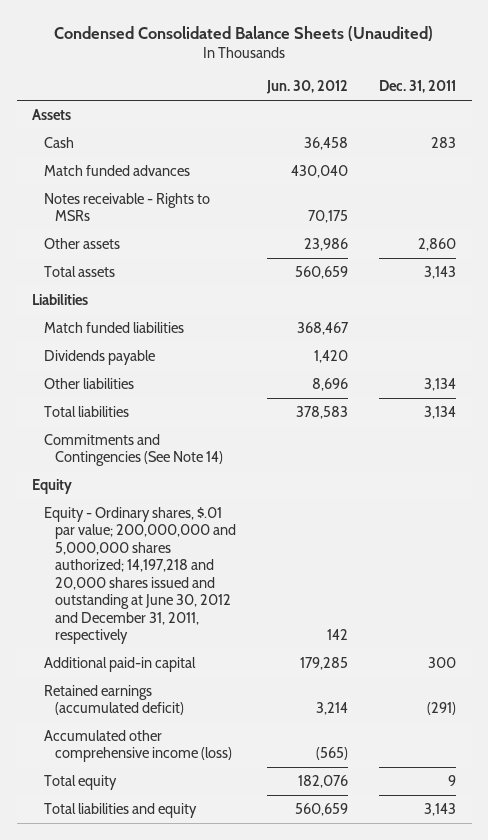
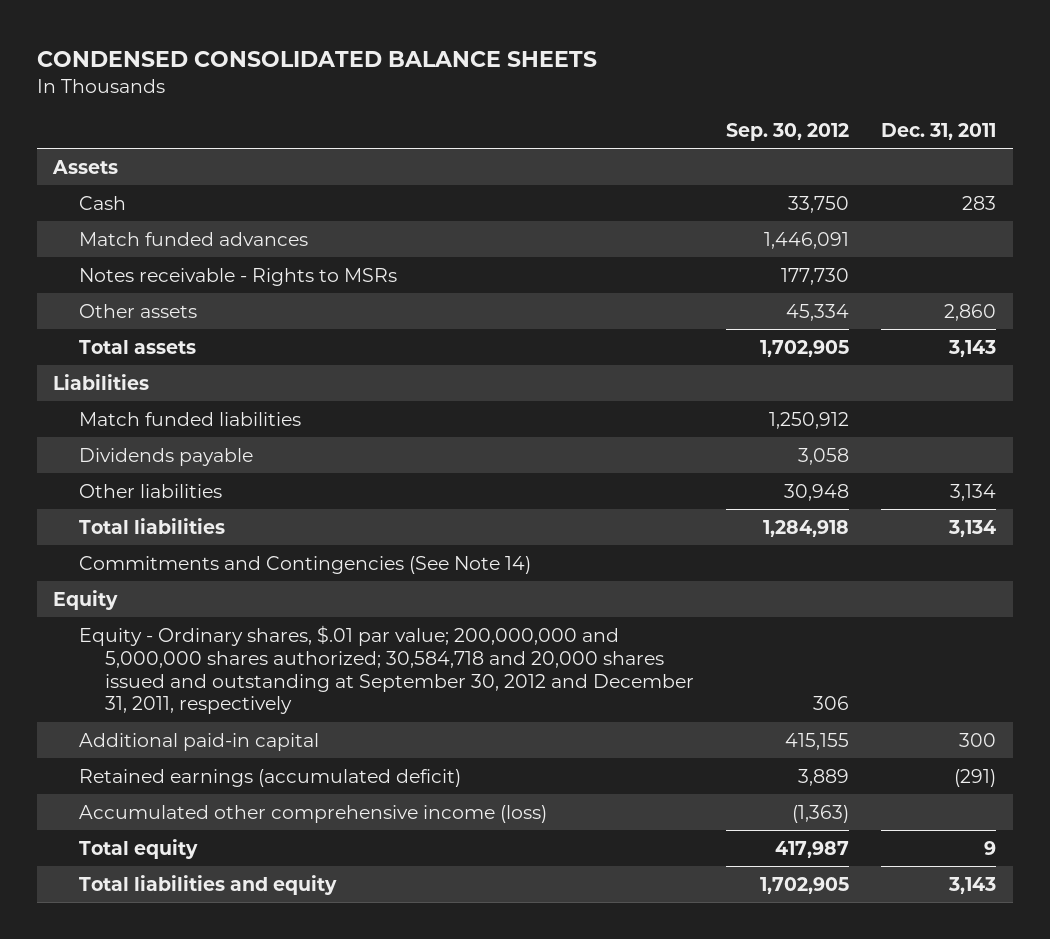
[54,25,434,41] Condensed Consolidated Balance Sheets (Unaudited) -> [37,50,598,67] CONDENSED CONSOLIDATED BALANCE SHEETS
[266,80,349,95] Jun. 30, 2012 -> none
none -> [726,122,850,141] Sep. 30, 2012
[43,506,237,645] Equity - Ordinary shares, $.01 par value; 200,000,000 and 5,000,000 shares authorized; 14,197,218 and 20,000 shares issued and outstanding at June 30, 2012 and December 31, 2011, respectively -> [79,624,694,715] Equity - Ordinary shares, $.01 par value; 200,000,000 and 5,000,000 shares authorized; 30,584,718 and 20,000 shares issued and outstanding at September 30, 2012 and December 31, 2011, respectively

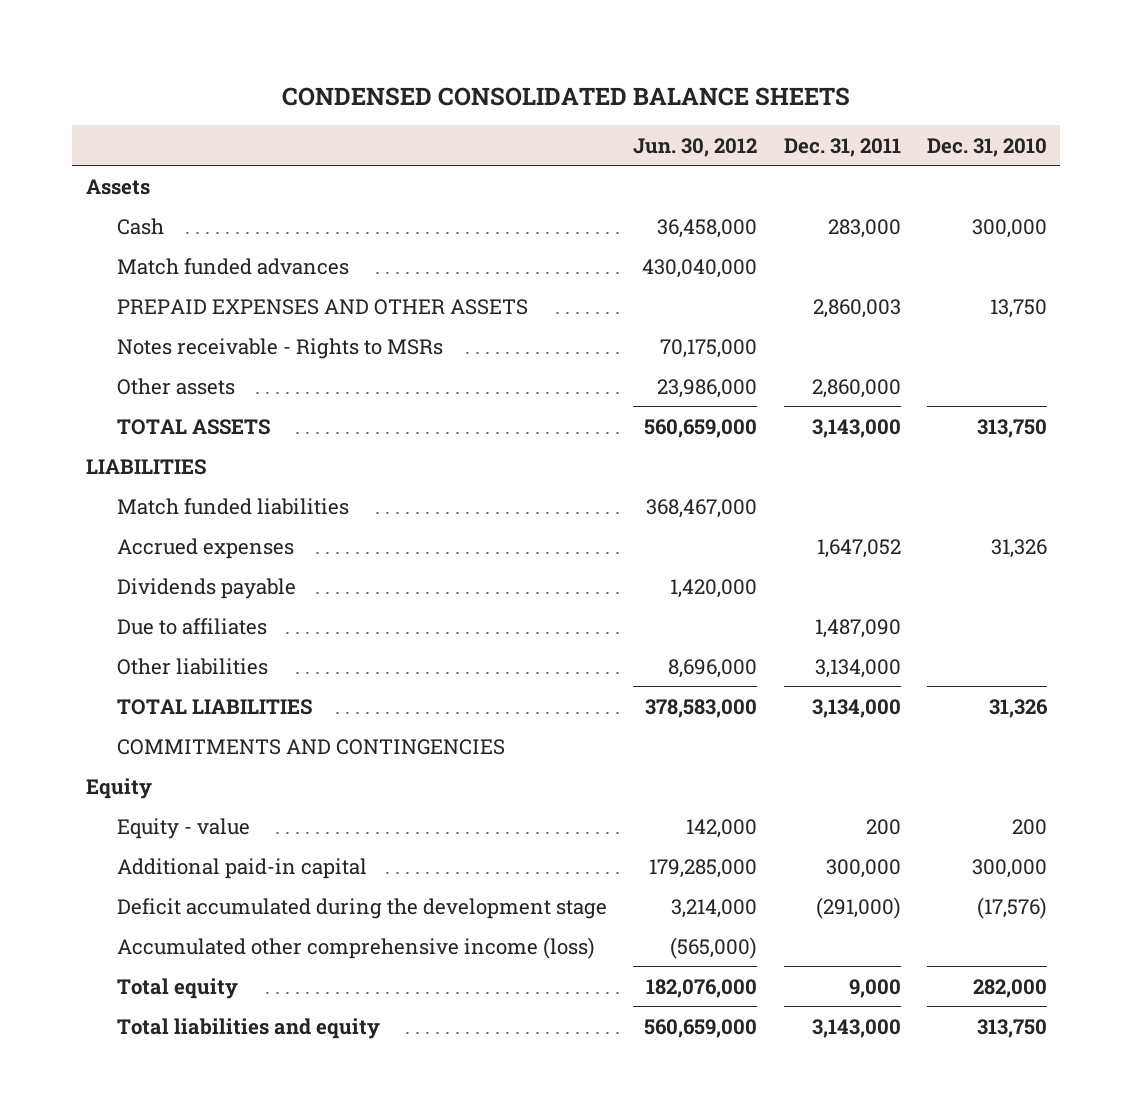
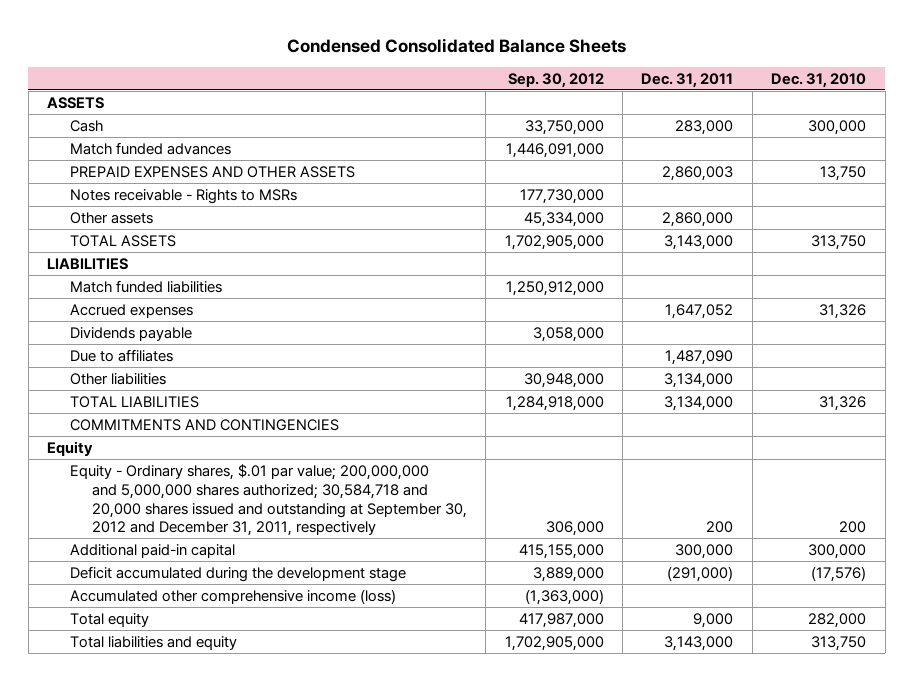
[282,86,851,106] CONDENSED CONSOLIDATED BALANCE SHEETS -> [286,37,626,53] Condensed Consolidated Balance Sheets
[633,137,758,157] Jun. 30, 2012 -> none
none -> [507,72,604,88] Sep. 30, 2012
[85,178,150,195] Assets -> [47,96,105,109] ASSETS
[116,817,250,839] Equity - value -> [69,463,467,537] Equity - Ordinary shares, $.01 par value; 200,000,000 and 5,000,000 shares authorized; 30,584,718 and 20,000 shares issued and outstanding at September 30, 2012 and December 31, 2011, respectively

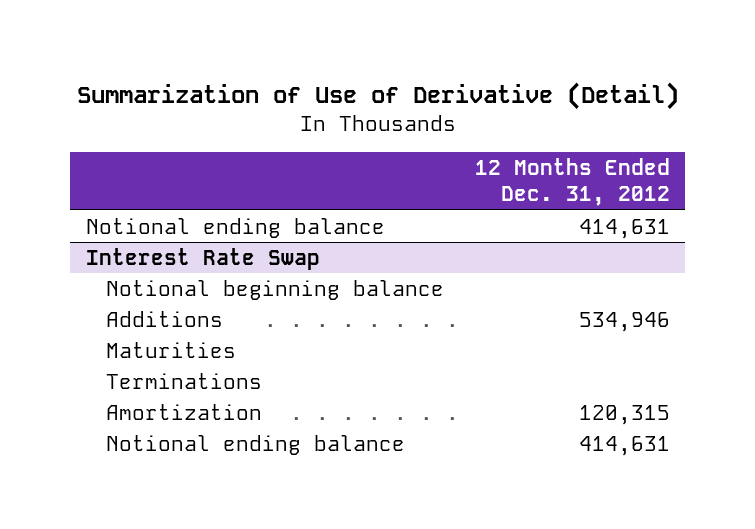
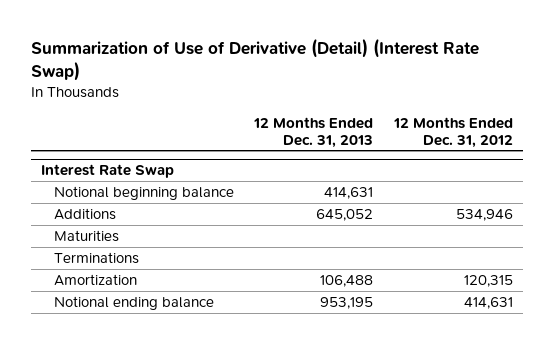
[76,81,679,110] Summarization of Use of Derivative (Detail) -> [31,38,480,82] Summarization of Use of Derivative (Detail) (Interest Rate Swap)
none -> [253,116,374,148] 12 Months Ended Dec. 31, 2013
[85,217,385,238] Notional ending balance -> none

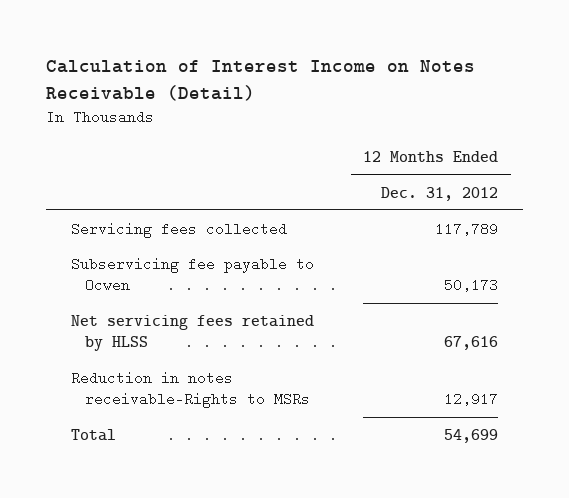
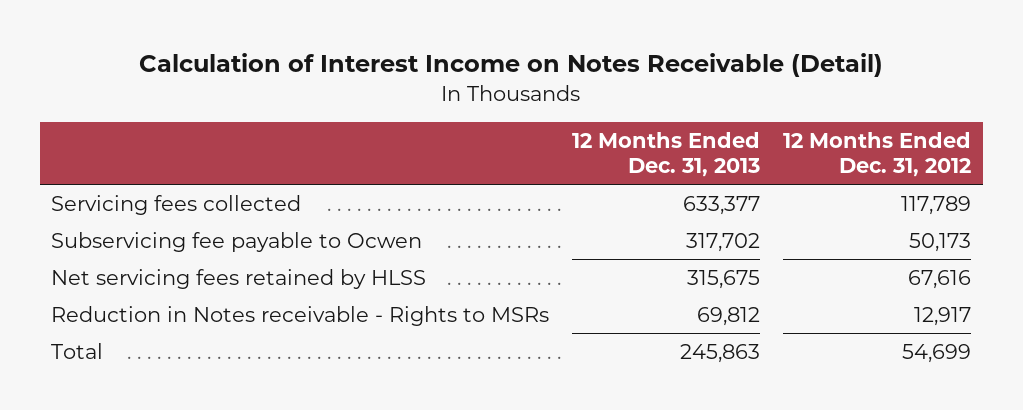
none -> [572,131,761,177] 12 Months Ended Dec. 31, 2013
[70,370,311,409] Reduction in notes receivable-Rights to MSRs -> [51,305,550,326] Reduction in Notes receivable - Rights to MSRs

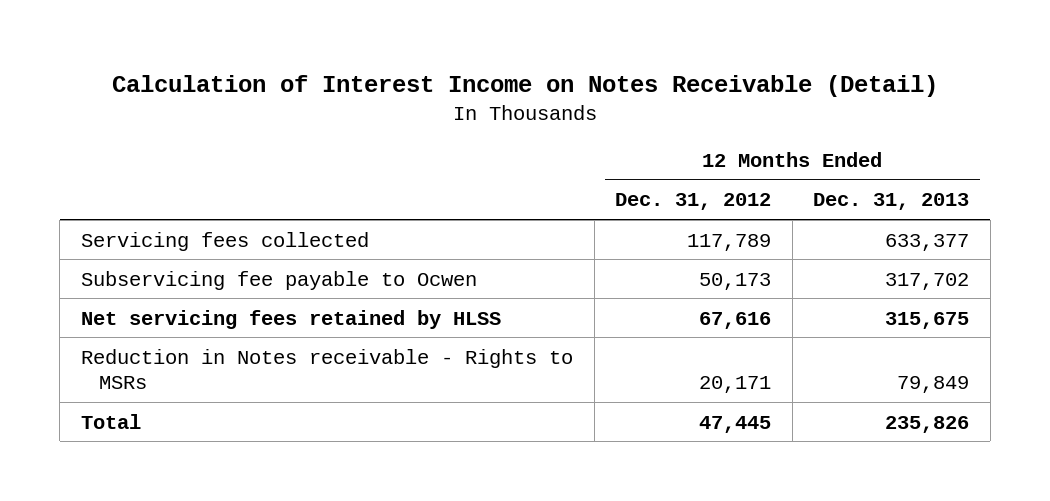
[697,306,761,326] 69,812 -> [897,376,970,394] 79,849
[914,306,972,326] 12,917 -> [699,376,772,394] 20,171
[680,343,761,363] 245,863 -> [885,415,970,433] 235,826
[902,343,972,363] 54,699 -> [699,415,772,433] 47,445

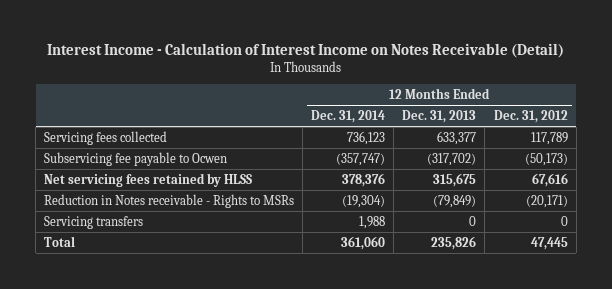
[112,74,939,97] Calculation of Interest Income on Notes Receivable (Detail) -> [46,42,564,58] Interest Income - Calculation of Interest Income on Notes Receivable (Detail)
none -> [311,109,386,123] Dec. 31, 2014
[699,272,772,290] 50,173 -> [524,152,568,166] (50,173)
[885,272,970,290] 317,702 -> [427,152,477,166] (317,702)
[699,376,772,394] 20,171 -> [525,194,568,208] (20,171)
[897,376,970,394] 79,849 -> [433,194,477,208] (79,849)
none -> [44,215,144,229] Servicing transfers

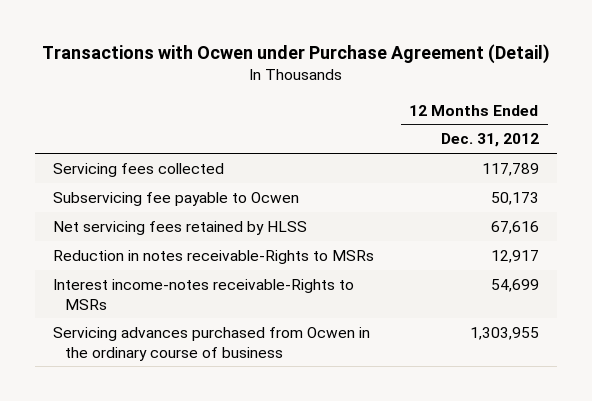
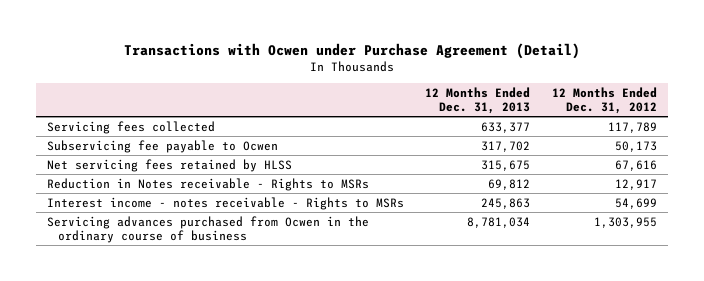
none -> [425,86,531,115] 12 Months Ended Dec. 31, 2013
[53,249,375,264] Reduction in notes receivable-Rights to MSRs -> [46,177,369,191] Reduction in Notes receivable - Rights to MSRs
[53,278,355,310] Interest income-notes receivable-Rights to MSRs -> [46,196,404,210] Interest income - notes receivable - Rights to MSRs

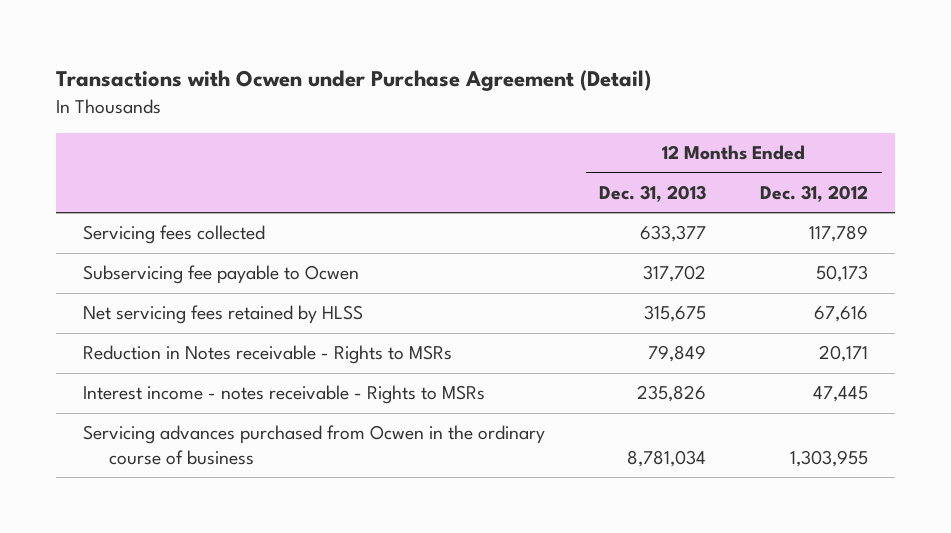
[488,178,531,190] 69,812 -> [648,345,707,363] 79,849
[615,178,658,190] 12,917 -> [819,345,869,363] 20,171
[481,197,531,209] 245,863 -> [637,385,707,403] 235,826
[615,197,658,209] 54,699 -> [813,386,869,403] 47,445

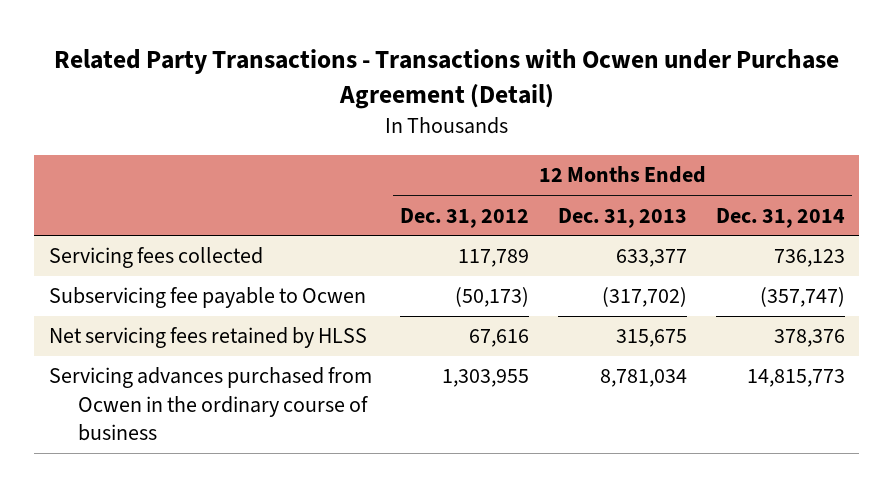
[55,70,651,92] Transactions with Ocwen under Purchase Agreement (Detail) -> [53,49,839,109] Related Party Transactions - Transactions with Ocwen under Purchase Agreement (Detail)
none -> [715,207,845,228] Dec. 31, 2014
[643,265,707,283] 317,702 -> [602,287,688,308] (317,702)
[816,265,869,283] 50,173 -> [455,287,530,308] (50,173)
[83,345,453,365] Reduction in Notes receivable - Rights to MSRs -> none
[83,385,486,405] Interest income - notes receivable - Rights to MSRs -> none

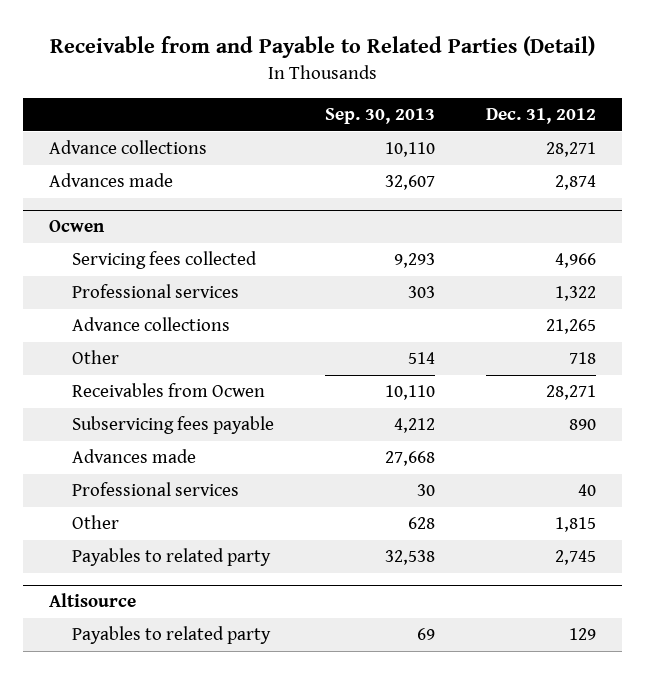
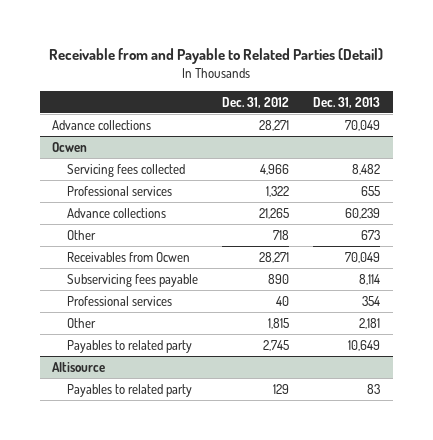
[325,108,436,125] Sep. 30, 2013 -> none
none -> [313,96,381,108] Dec. 31, 2013
[48,173,173,188] Advances made -> none
[71,449,196,464] Advances made -> none

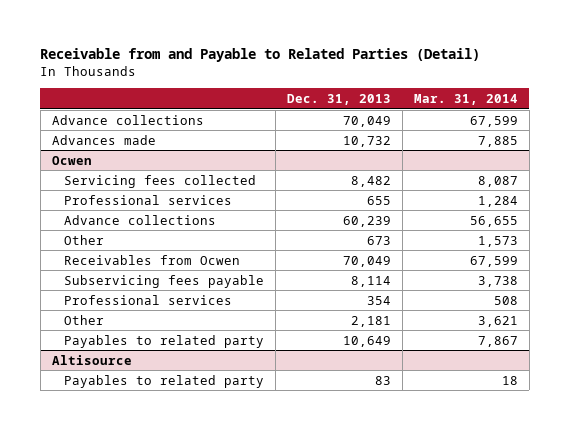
[222,96,290,108] Dec. 31, 2012 -> none
none -> [413,94,518,106] Mar. 31, 2014
none -> [51,134,156,145] Advances made

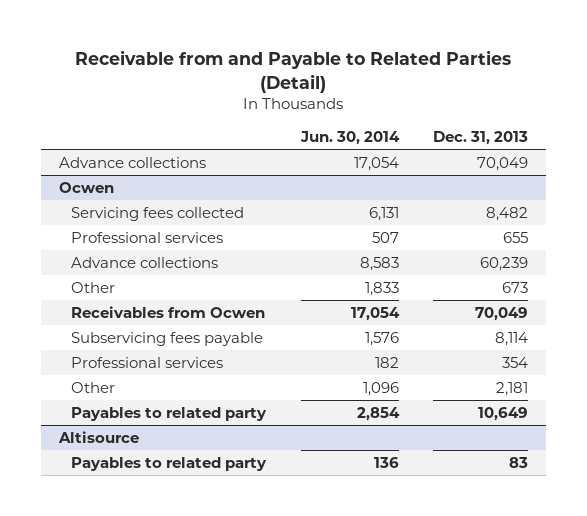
[413,94,518,106] Mar. 31, 2014 -> none
none -> [299,131,400,146] Jun. 30, 2014
[51,134,156,145] Advances made -> none

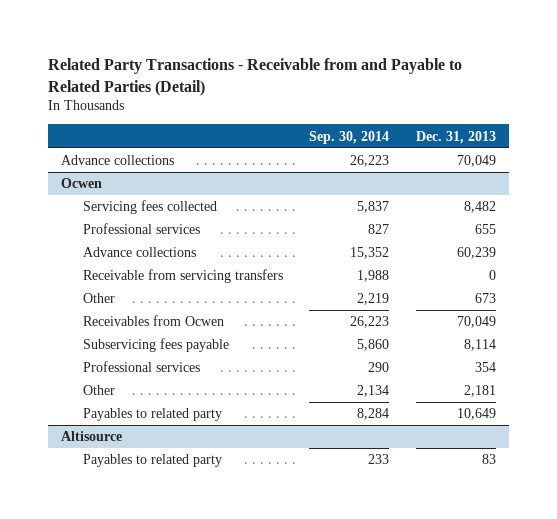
[75,49,512,93] Receivable from and Payable to Related Parties (Detail) -> [48,57,463,96] Related Party Transactions - Receivable from and Payable to Related Parties (Detail)
[299,131,400,146] Jun. 30, 2014 -> none
none -> [309,130,390,144] Sep. 30, 2014
none -> [83,269,284,284] Receivable from servicing transfers

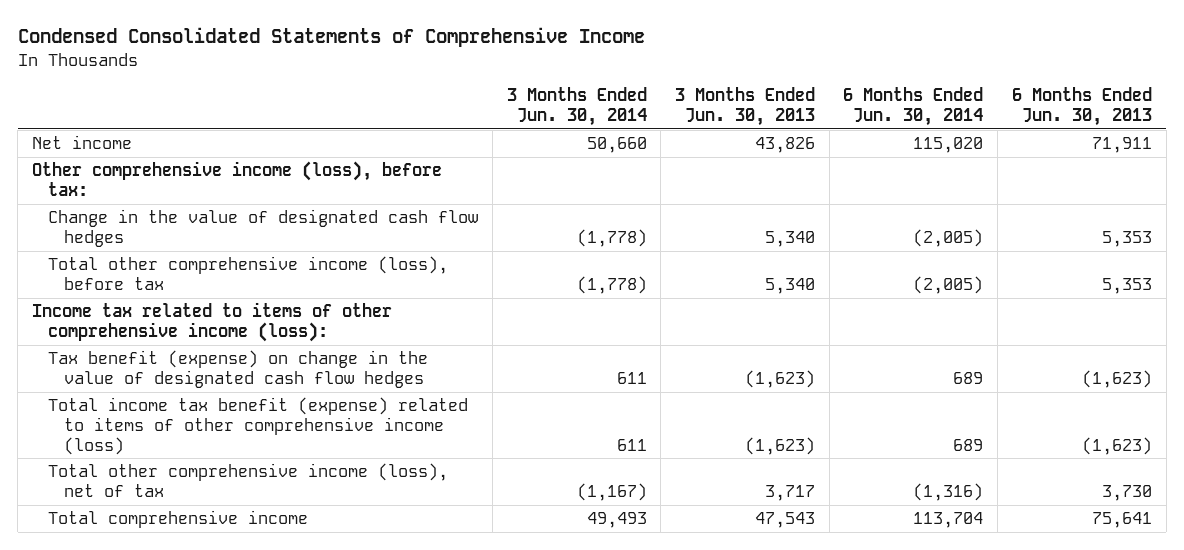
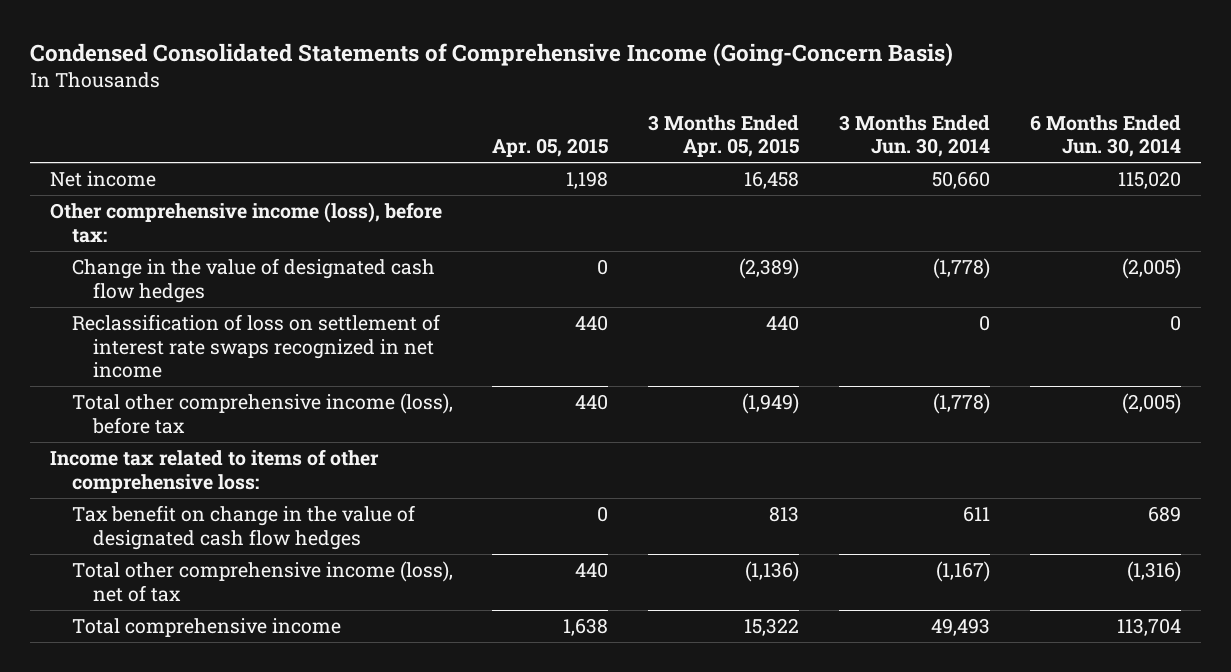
[17,27,645,48] Condensed Consolidated Statements of Comprehensive Income -> [30,42,954,66] Condensed Consolidated Statements of Comprehensive Income (Going-Concern Basis)
[675,87,816,126] 3 Months Ended Jun. 30, 2013 -> none
[1011,87,1152,126] 6 Months Ended Jun. 30, 2013 -> none
none -> [492,138,609,158] Apr. 05, 2015
none -> [648,114,800,158] 3 Months Ended Apr. 05, 2015
none -> [71,314,440,378] Reclassification of loss on settlement of interest rate swaps recognized in net income
[48,397,469,455] Total income tax benefit (expense) related to items of other comprehensive income (loss) -> none
[32,302,393,342] Income tax related to items of other comprehensive income (loss): -> [50,449,380,493] Income tax related to items of other comprehensive loss:
[48,350,429,388] Tax benefit (expense) on change in the value of designated cash flow hedges -> [71,505,415,550] Tax benefit on change in the value of designated cash flow hedges

